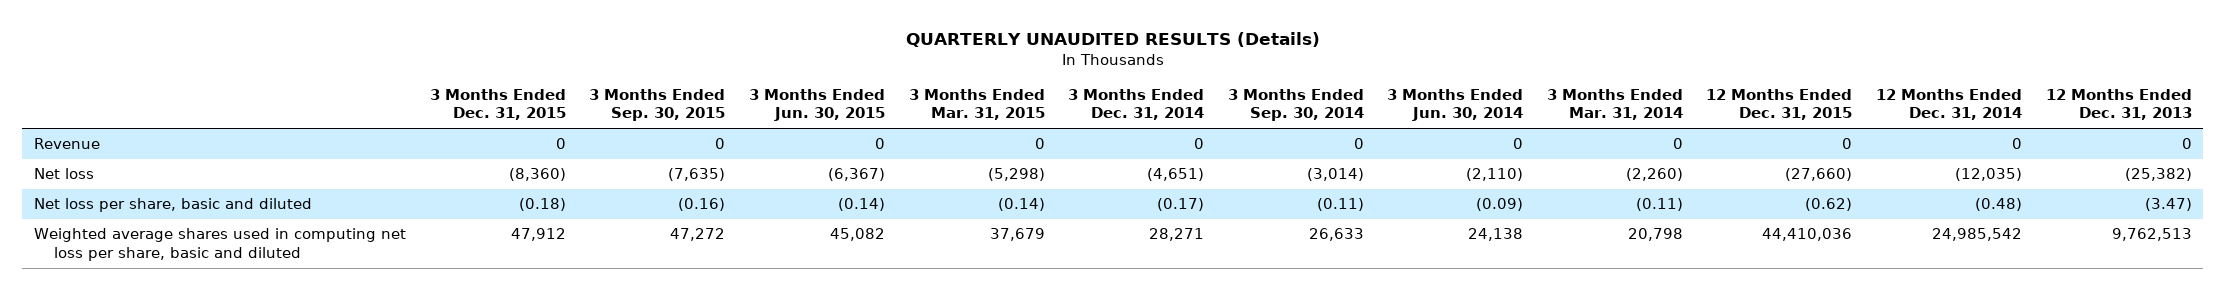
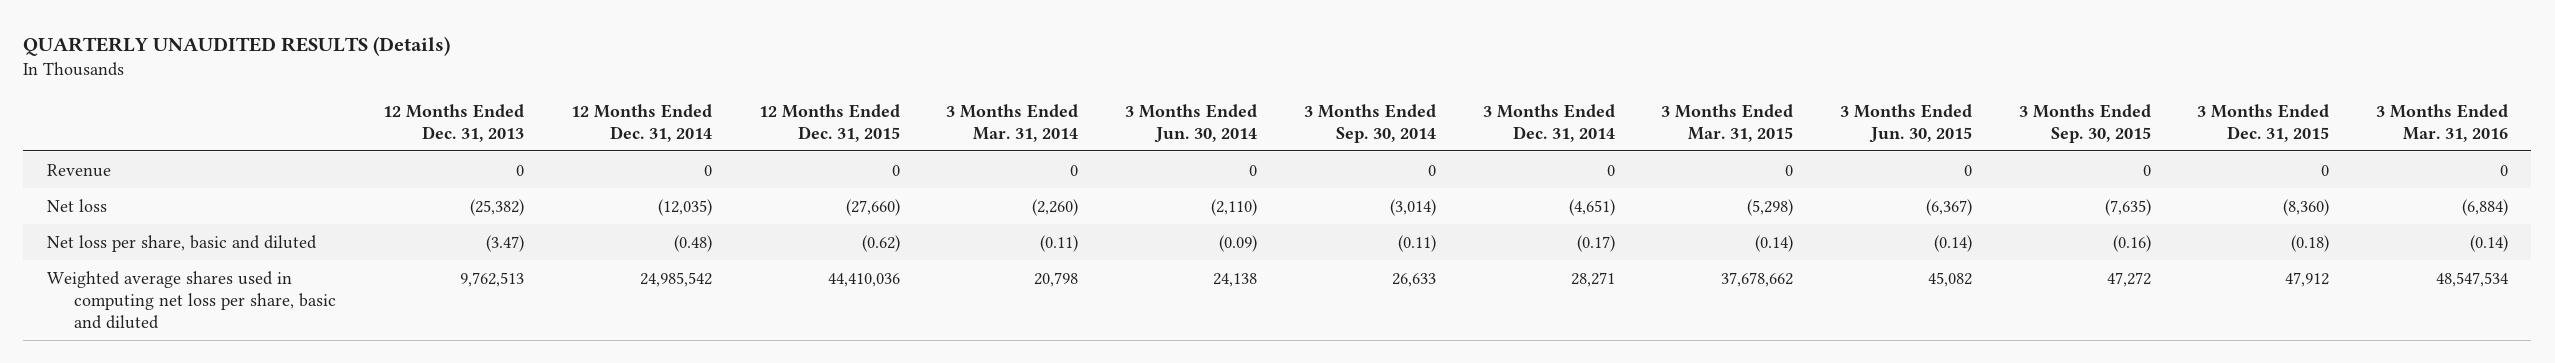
none -> [2376,103,2509,142] 3 Months Ended Mar. 31, 2016
[989,228,1045,242] 37,679 -> [1721,271,1794,287] 37,678,662

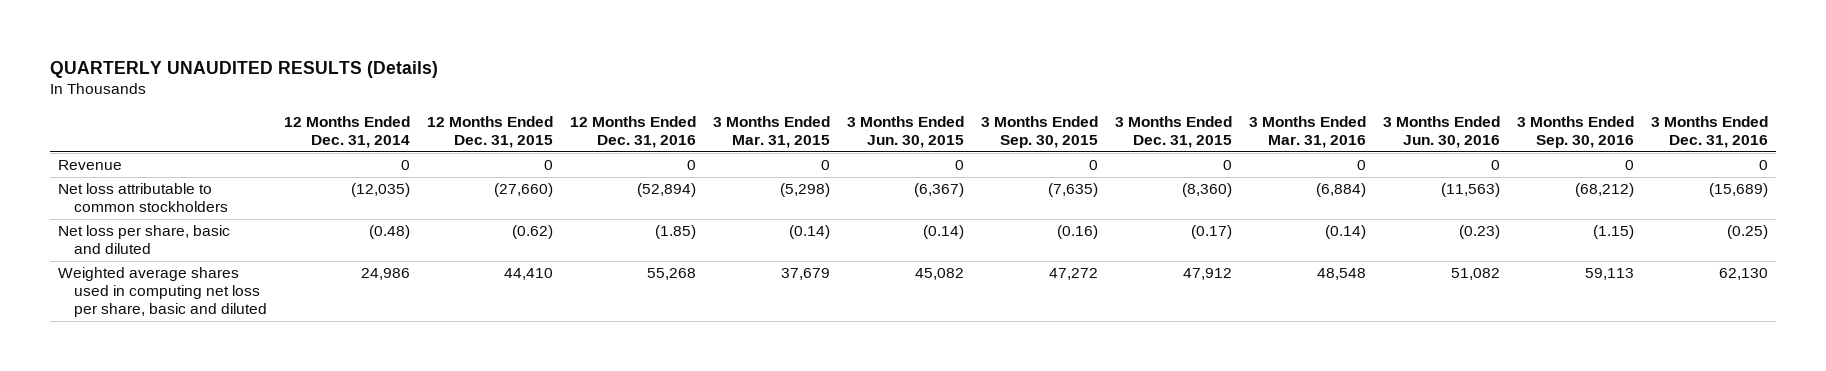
[383,103,525,142] 12 Months Ended Dec. 31, 2013 -> none
[946,103,1079,142] 3 Months Ended Mar. 31, 2014 -> none
[1125,103,1258,143] 3 Months Ended Jun. 30, 2014 -> none
[1303,103,1436,143] 3 Months Ended Sep. 30, 2014 -> none
[1482,103,1615,142] 3 Months Ended Dec. 31, 2014 -> none
none -> [569,115,696,149] 12 Months Ended Dec. 31, 2016
none -> [1382,115,1500,149] 3 Months Ended Jun. 30, 2016
none -> [1516,115,1634,149] 3 Months Ended Sep. 30, 2016
none -> [1650,115,1768,149] 3 Months Ended Dec. 31, 2016
[46,198,107,212] Net loss -> [58,183,228,213] Net loss attributable to common stockholders
[2291,234,2330,252] (0.18) -> [1190,225,1232,240] (0.17)
[639,271,712,287] 24,985,542 -> [360,268,410,281] 24,986
[827,272,900,287] 44,410,036 -> [503,268,553,281] 44,410
[1721,271,1794,287] 37,678,662 -> [780,268,830,281] 37,679
[2436,271,2509,287] 48,547,534 -> [1316,268,1366,281] 48,548

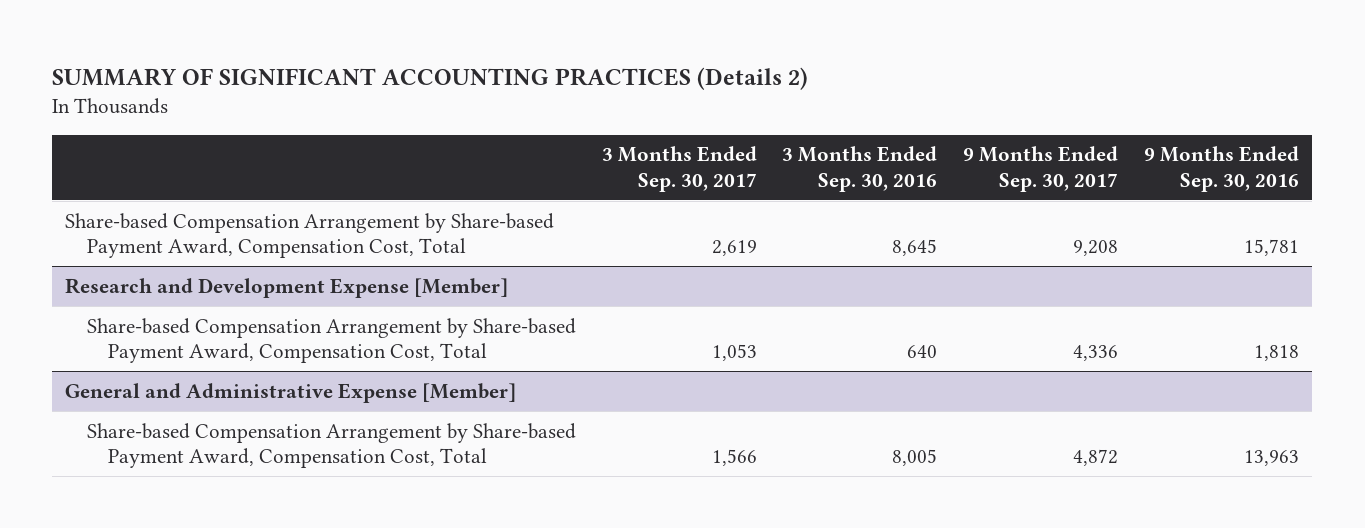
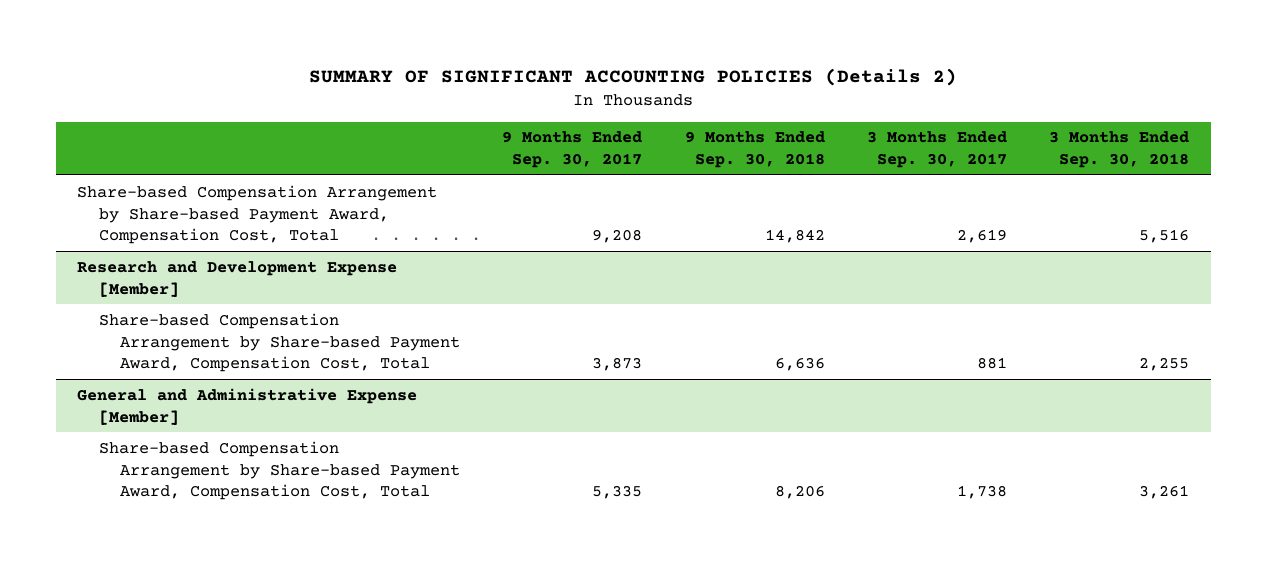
[52,66,809,90] SUMMARY OF SIGNIFICANT ACCOUNTING PRACTICES (Details 2) -> [309,68,958,87] SUMMARY OF SIGNIFICANT ACCOUNTING POLICIES (Details 2)
[782,146,938,192] 3 Months Ended Sep. 30, 2016 -> none
[1144,146,1300,192] 9 Months Ended Sep. 30, 2016 -> none
none -> [684,131,825,169] 9 Months Ended Sep. 30, 2018
none -> [1049,131,1190,169] 3 Months Ended Sep. 30, 2018
[711,344,757,362] 1,053 -> [976,357,1007,370] 881
[1073,345,1119,362] 4,336 -> [592,357,643,372] 3,873
[711,449,757,467] 1,566 -> [956,485,1007,500] 1,738
[1073,449,1119,467] 4,872 -> [592,485,643,500] 5,335

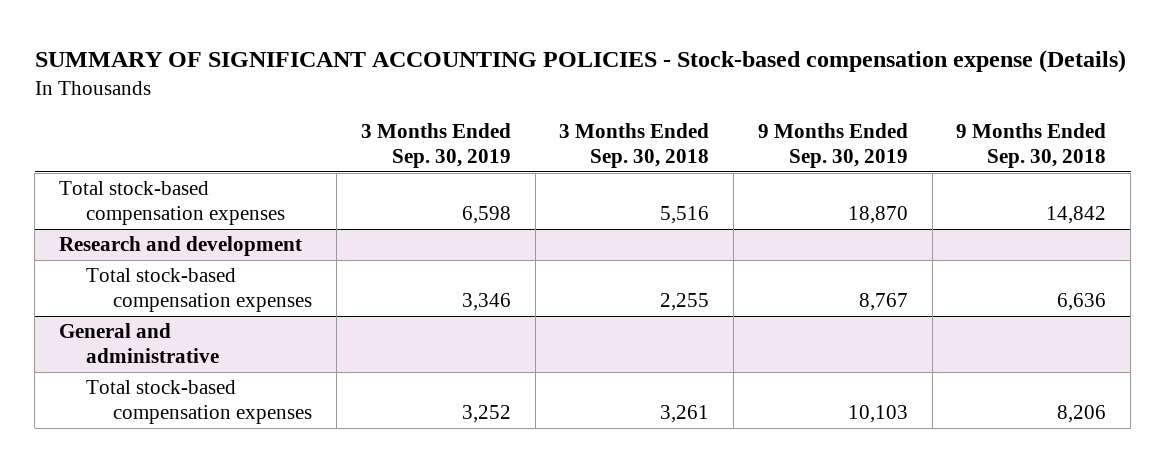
[309,68,958,87] SUMMARY OF SIGNIFICANT ACCOUNTING POLICIES (Details 2) -> [34,49,1126,73] SUMMARY OF SIGNIFICANT ACCOUNTING POLICIES - Stock-based compensation expense (Details)
[502,131,643,169] 9 Months Ended Sep. 30, 2017 -> none
[866,131,1007,169] 3 Months Ended Sep. 30, 2017 -> none
none -> [360,122,511,169] 3 Months Ended Sep. 30, 2019
none -> [757,122,908,169] 9 Months Ended Sep. 30, 2019
[77,184,438,245] Share-based Compensation Arrangement by Share-based Payment Award, Compensation Cost, Total -> [58,181,286,226] Total stock-based compensation expenses
[77,260,398,297] Research and Development Expense [Member] -> [58,236,302,257] Research and development
[98,312,460,373] Share-based Compensation Arrangement by Share-based Payment Award, Compensation Cost, Total -> [86,268,313,313] Total stock-based compensation expenses
[77,387,418,425] General and Administrative Expense [Member] -> [58,323,220,364] General and administrative
[98,440,460,501] Share-based Compensation Arrangement by Share-based Payment Award, Compensation Cost, Total -> [86,380,313,425] Total stock-based compensation expenses

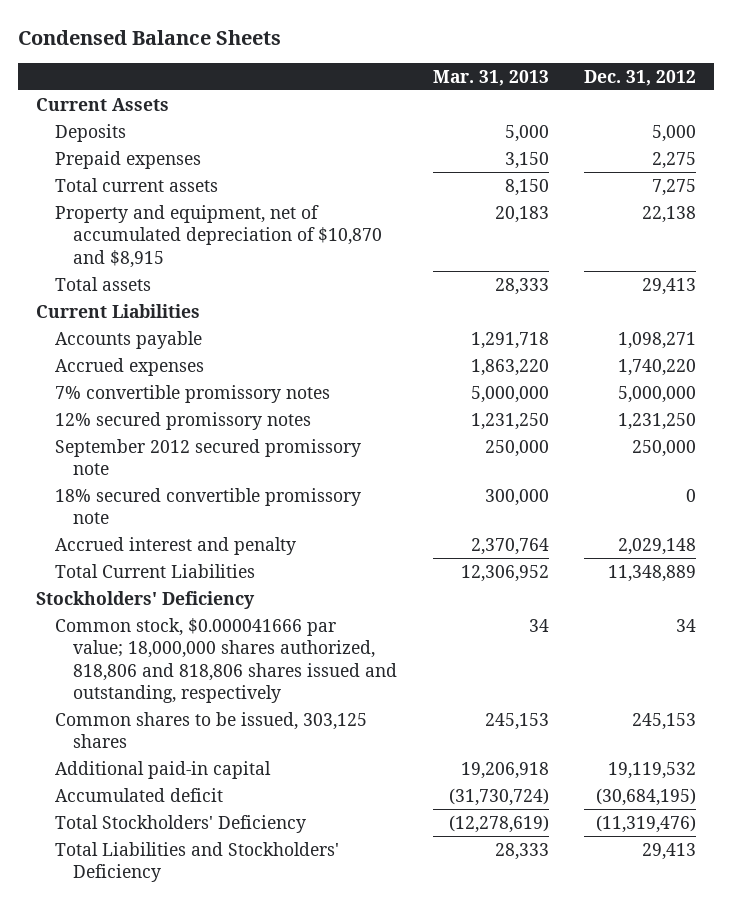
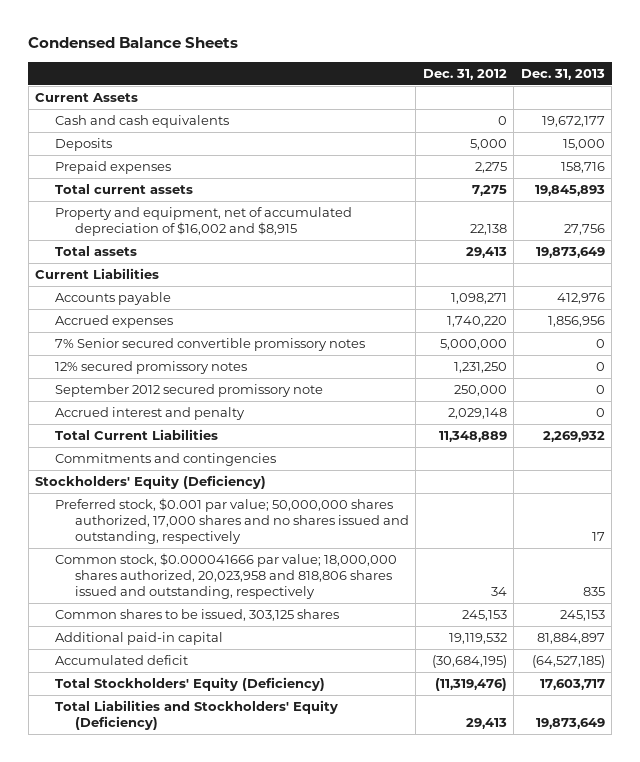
[432,69,549,86] Mar. 31, 2013 -> none
none -> [520,68,605,80] Dec. 31, 2013
none -> [55,115,230,129] Cash and cash equivalents
[54,204,383,268] Property and equipment, net of accumulated depreciation of $10,870 and $8,915 -> [55,207,353,237] Property and equipment, net of accumulated depreciation of $16,002 and $8,915
[54,384,330,403] 7% convertible promissory notes -> [55,338,366,352] 7% Senior secured convertible promissory notes
[54,487,361,525] 18% secured convertible promissory note -> none
none -> [55,453,277,467] Commitments and contingencies
[35,590,255,609] Stockholders' Deficiency -> [35,475,267,490] Stockholders' Equity (Deficiency)
none -> [55,498,409,544] Preferred stock, $0.001 par value; 50,000,000 shares authorized, 17,000 shares and no shares issued and outstanding, respectively
[54,617,398,704] Common stock, $0.000041666 par value; 18,000,000 shares authorized, 818,806 and 818,806 shares issued and outstanding, respectively -> [55,553,398,599] Common stock, $0.000041666 par value; 18,000,000 shares authorized, 20,023,958 and 818,806 shares issued and outstanding, respectively
[54,814,306,833] Total Stockholders' Deficiency -> [55,677,326,692] Total Stockholders' Equity (Deficiency)
[54,841,339,883] Total Liabilities and Stockholders' Deficiency -> [55,700,339,731] Total Liabilities and Stockholders' Equity (Deficiency)

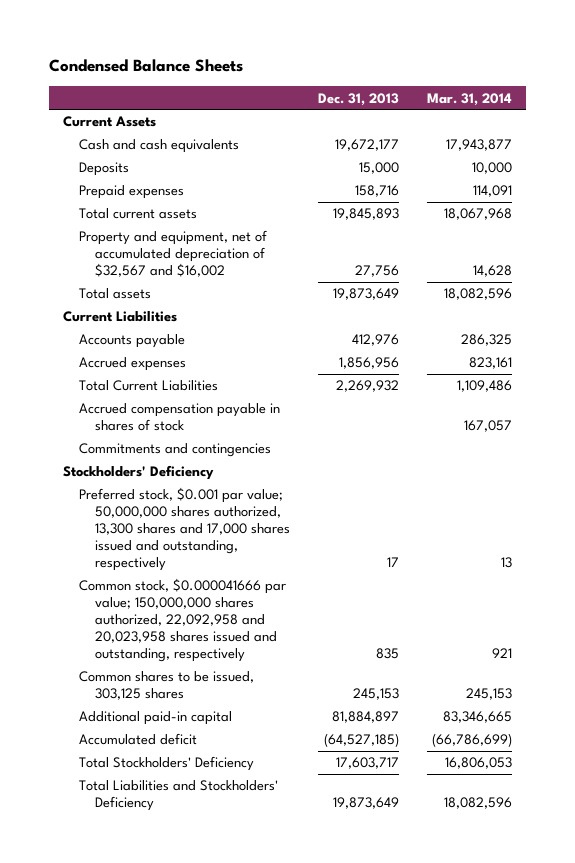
[422,68,507,80] Dec. 31, 2012 -> none
none -> [427,92,513,106] Mar. 31, 2014
[55,207,353,237] Property and equipment, net of accumulated depreciation of $16,002 and $8,915 -> [78,230,267,278] Property and equipment, net of accumulated depreciation of $32,567 and $16,002
[55,338,366,352] 7% Senior secured convertible promissory notes -> none
[55,361,248,375] 12% secured promissory notes -> none
[55,384,324,398] September 2012 secured promissory note -> none
[55,407,246,421] Accrued interest and penalty -> none
none -> [78,403,280,432] Accrued compensation payable in shares of stock
[35,475,267,490] Stockholders' Equity (Deficiency) -> [62,465,214,481] Stockholders' Deficiency
[55,498,409,544] Preferred stock, $0.001 par value; 50,000,000 shares authorized, 17,000 shares and no shares issued and outstanding, respectively -> [78,487,291,572] Preferred stock, $0.001 par value; 50,000,000 shares authorized, 13,300 shares and 17,000 shares issued and outstanding, respectively
[55,553,398,599] Common stock, $0.000041666 par value; 18,000,000 shares authorized, 20,023,958 and 818,806 shares issued and outstanding, respectively -> [78,578,286,663] Common stock, $0.000041666 par value; 150,000,000 shares authorized, 22,092,958 and 20,023,958 shares issued and outstanding, respectively
[55,677,326,692] Total Stockholders' Equity (Deficiency) -> [78,756,254,772] Total Stockholders' Deficiency
[55,700,339,731] Total Liabilities and Stockholders' Equity (Deficiency) -> [78,780,278,812] Total Liabilities and Stockholders' Deficiency

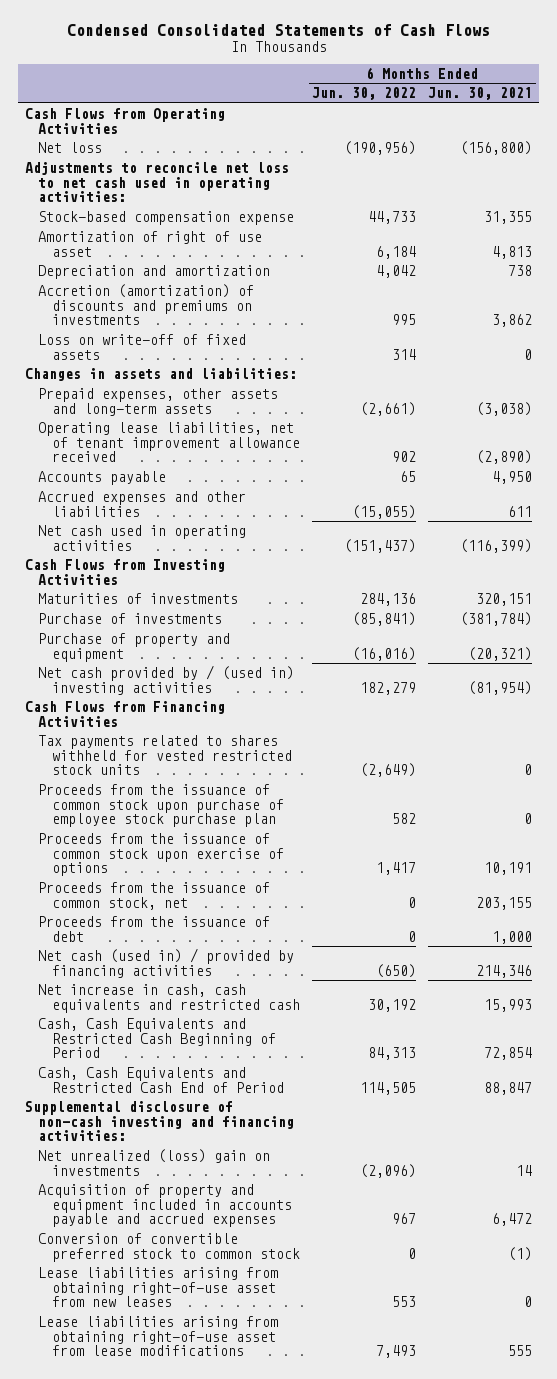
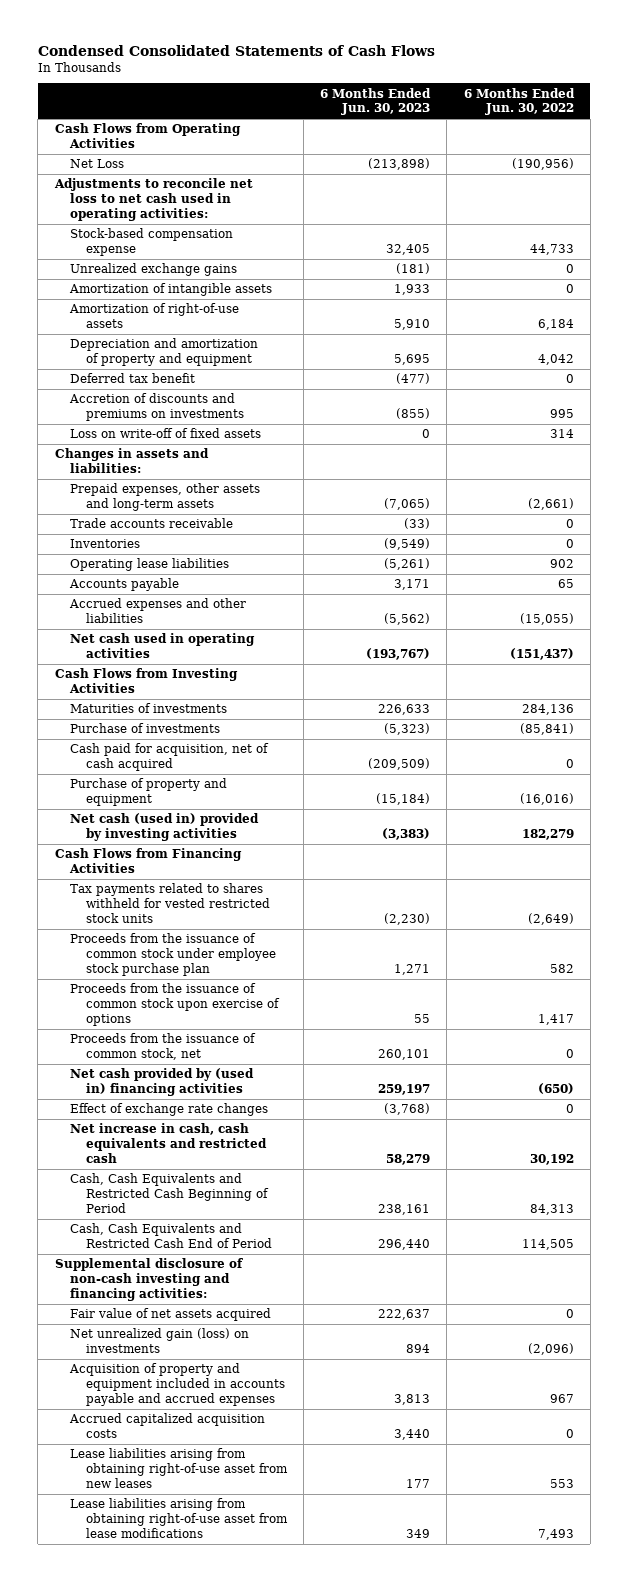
[428,87,533,101] Jun. 30, 2021 -> none
none -> [320,87,432,116] 6 Months Ended Jun. 30, 2023
[38,142,103,154] Net loss -> [70,159,125,169] Net Loss
none -> [70,263,238,277] Unrealized exchange gains
none -> [69,283,273,297] Amortization of intangible assets
[38,231,263,257] Amortization of right of use asset -> [69,303,240,329] Amortization of right-of-use assets
[38,265,271,280] Depreciation and amortization -> [70,338,259,367] Depreciation and amortization of property and equipment
none -> [70,373,196,384] Deferred tax benefit
[38,284,255,326] Accretion (amortization) of discounts and premiums on investments -> [69,393,244,422] Accretion of discounts and premiums on investments
none -> [70,518,234,529] Trade accounts receivable
none -> [70,539,141,549] Inventories
[38,422,300,463] Operating lease liabilities, net of tenant improvement allowance received -> [70,558,230,572] Operating lease liabilities
none -> [70,743,270,772] Cash paid for acquisition, net of cash acquired
[38,665,295,695] Net cash provided by / (used in) investing activities -> [70,813,260,842] Net cash (used in) provided by investing activities
[38,784,284,828] Proceeds from the issuance of common stock upon purchase of employee stock purchase plan -> [70,933,276,976] Proceeds from the issuance of common stock under employee stock purchase plan
[38,916,271,942] Proceeds from the issuance of debt -> none
[38,948,295,978] Net cash (used in) / provided by financing activities -> [70,1068,255,1097] Net cash provided by (used in) financing activities
none -> [70,1103,269,1117] Effect of exchange rate changes
none -> [70,1308,272,1322] Fair value of net assets acquired
[38,1149,271,1176] Net unrealized (loss) gain on investments -> [70,1328,250,1354] Net unrealized gain (loss) on investments
[38,1233,300,1262] Conversion of convertible preferred stock to common stock -> none
none -> [69,1413,266,1439] Accrued capitalized acquisition costs

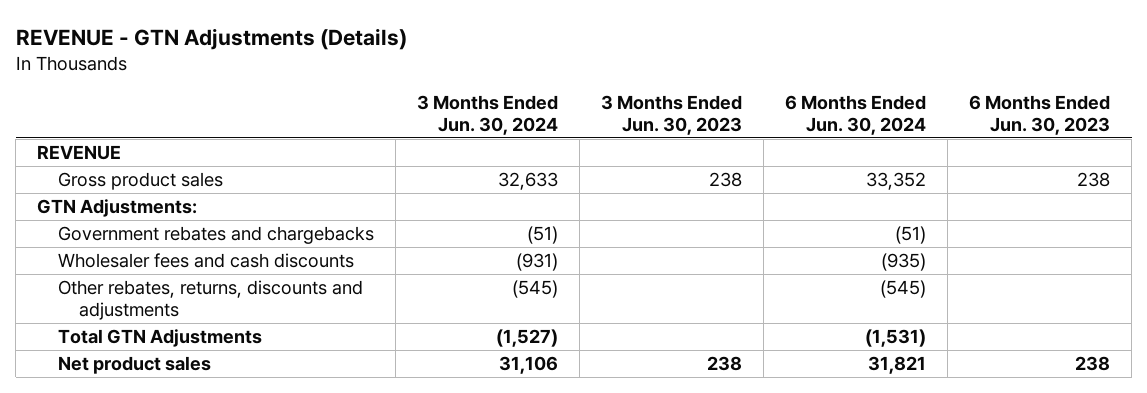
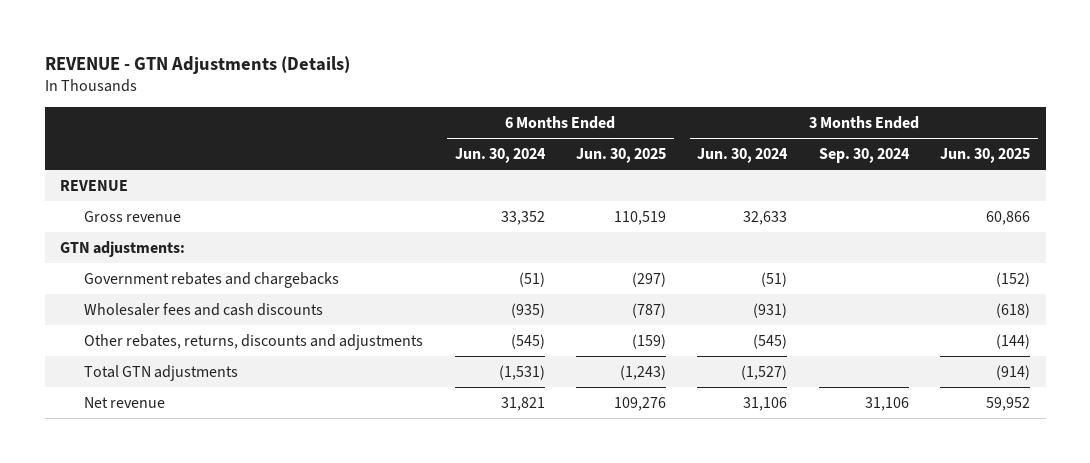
[601,94,743,135] 3 Months Ended Jun. 30, 2023 -> none
[969,94,1111,135] 6 Months Ended Jun. 30, 2023 -> none
none -> [576,147,667,163] Jun. 30, 2025
none -> [818,147,910,163] Sep. 30, 2024
none -> [940,147,1031,163] Jun. 30, 2025
[58,172,224,191] Gross product sales -> [84,210,182,222] Gross revenue
[37,199,198,218] GTN Adjustments: -> [60,240,186,257] GTN adjustments:
[58,329,263,348] Total GTN Adjustments -> [84,364,239,381] Total GTN adjustments
[58,356,212,375] Net product sales -> [84,396,166,408] Net revenue

